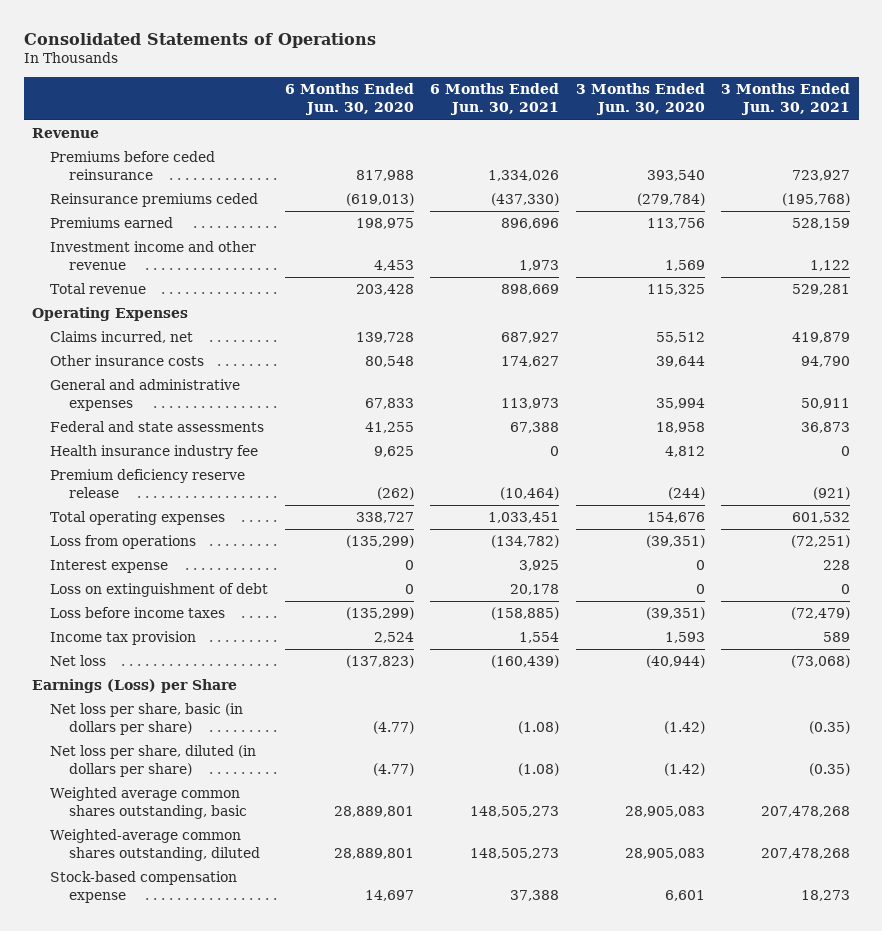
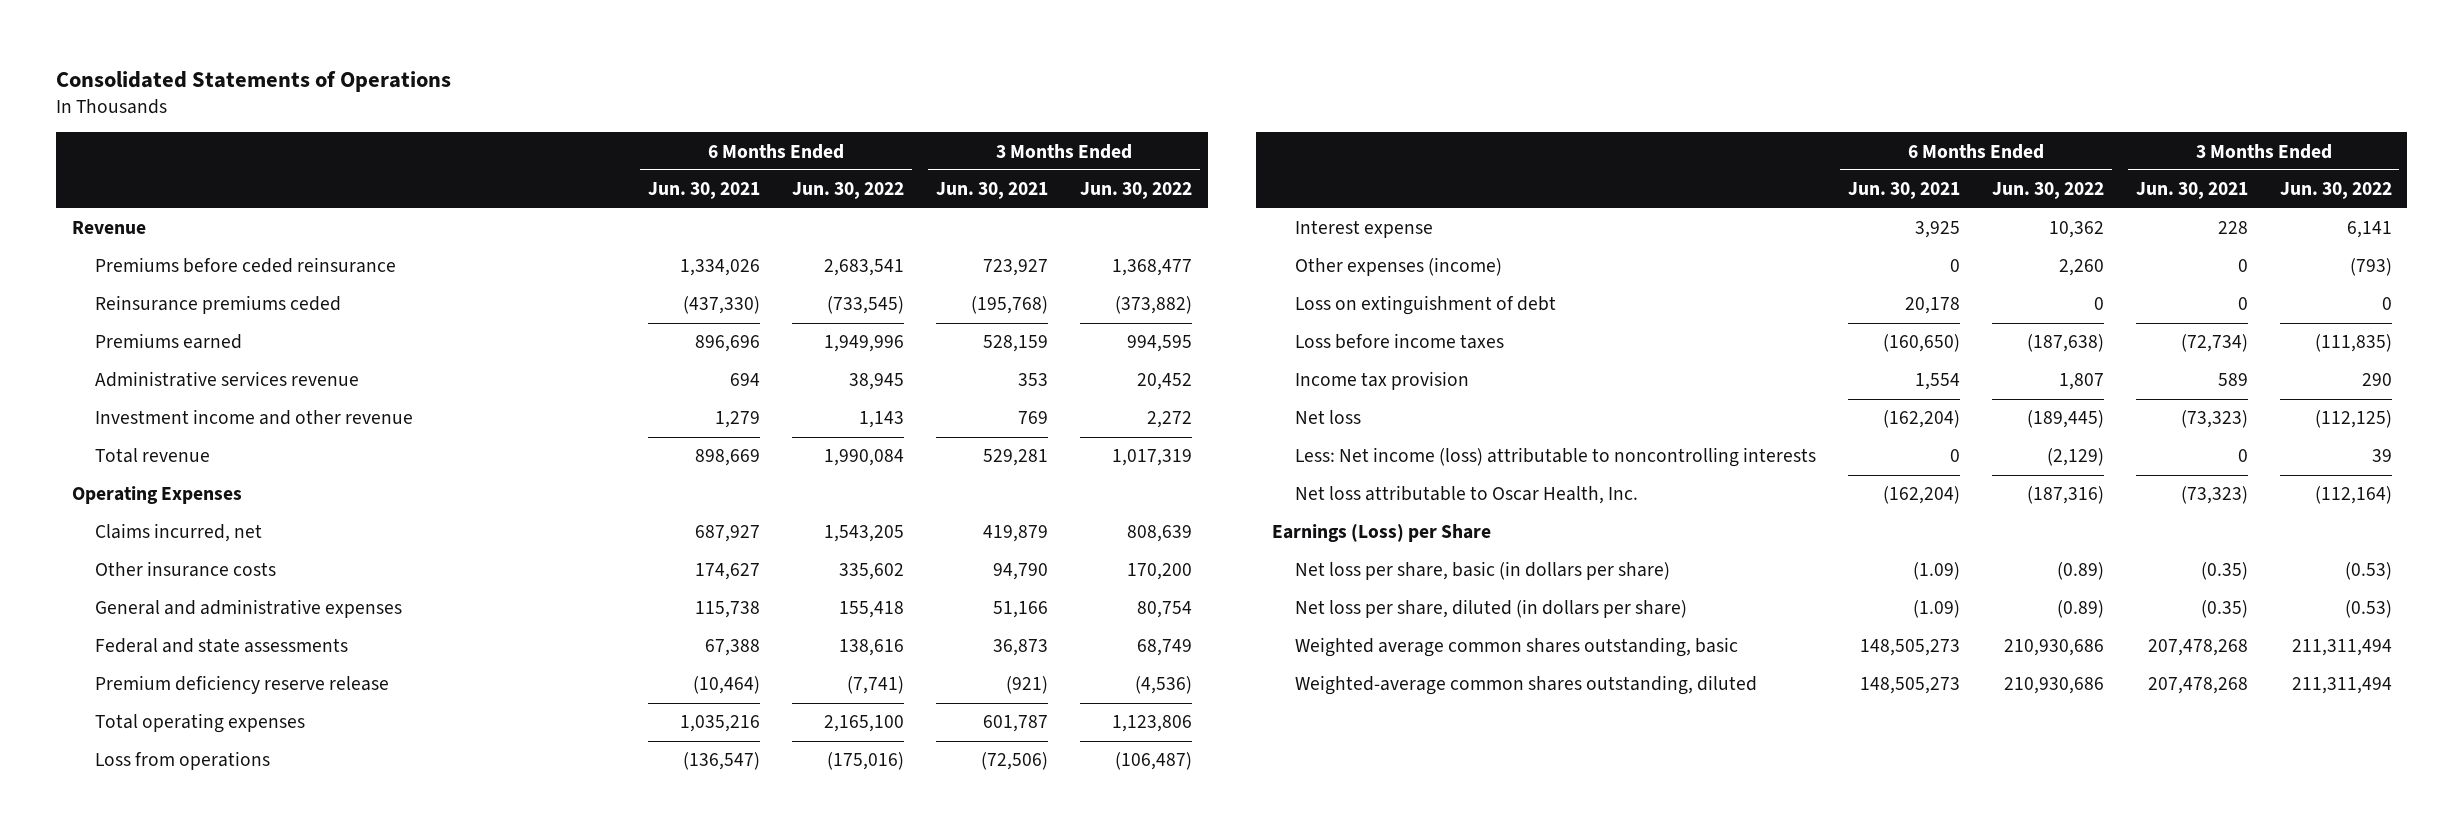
[284,83,414,116] 6 Months Ended Jun. 30, 2020 -> none
[575,83,705,116] 3 Months Ended Jun. 30, 2020 -> none
none -> [791,182,904,200] Jun. 30, 2022
none -> [1079,182,1192,200] Jun. 30, 2022
none -> [95,371,360,388] Administrative services revenue
[519,260,560,272] 1,973 -> [714,411,760,429] 1,279
[810,260,851,272] 1,122 -> [1017,411,1048,425] 769
[501,398,560,410] 113,973 -> [694,601,760,619] 115,738
[801,398,851,410] 50,911 -> [992,601,1048,619] 51,166
[50,445,259,460] Health insurance industry fee -> none
[488,512,560,524] 1,033,451 -> [679,715,760,733] 1,035,216
[792,512,851,524] 601,532 -> [982,715,1048,733] 601,787
[491,535,560,549] (134,782) -> [682,752,760,771] (136,547)
[791,535,851,549] (72,251) -> [980,752,1048,771] (72,506)
none -> [1294,257,1502,277] Other expenses (income)
[491,607,560,621] (158,885) -> [1882,334,1960,353] (160,650)
[791,607,851,621] (72,479) -> [2180,334,2248,353] (72,734)
[491,655,560,669] (160,439) -> [1882,410,1960,429] (162,204)
[791,655,851,669] (73,068) -> [2180,410,2248,429] (73,323)
none -> [1294,447,1816,468] Less: Net income (loss) attributable to noncontrolling interests
none -> [1294,485,1638,505] Net loss attributable to Oscar Health, Inc.
[518,721,560,735] (1.08) -> [1912,562,1960,581] (1.09)
[518,763,560,777] (1.08) -> [1912,600,1960,619] (1.09)
[50,871,238,904] Stock-based compensation expense -> none

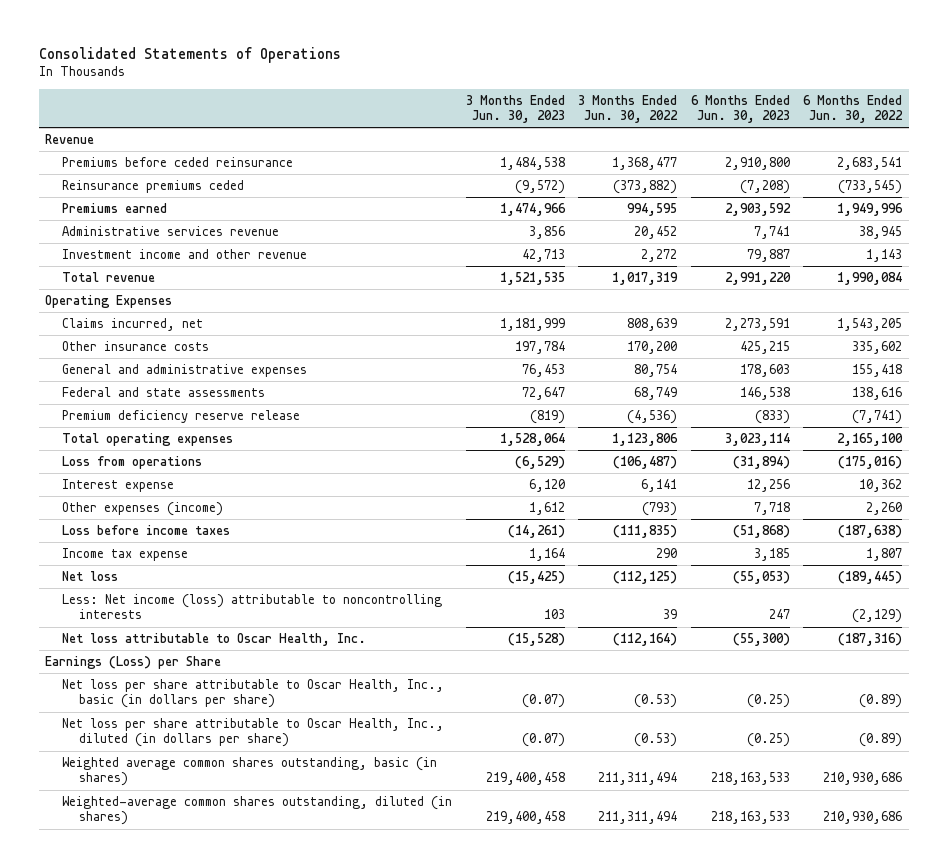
[647,182,760,200] Jun. 30, 2021 -> none
[935,182,1048,200] Jun. 30, 2021 -> none
none -> [465,95,565,124] 3 Months Ended Jun. 30, 2023
none -> [690,95,790,124] 6 Months Ended Jun. 30, 2023
[1294,295,1556,316] Loss on extinguishment of debt -> none
[1294,371,1469,391] Income tax provision -> [62,548,189,562] Income tax expense
[1294,561,1670,581] Net loss per share, basic (in dollars per share) -> [62,679,445,709] Net loss per share attributable to Oscar Health, Inc., basic (in dollars per share)
[1294,599,1687,619] Net loss per share, diluted (in dollars per share) -> [62,718,445,748] Net loss per share attributable to Oscar Health, Inc., diluted (in dollars per share)
[1294,637,1738,658] Weighted average common shares outstanding, basic -> [62,757,438,787] Weighted average common shares outstanding, basic (in shares)
[1294,675,1757,696] Weighted-average common shares outstanding, diluted -> [62,796,453,826] Weighted-average common shares outstanding, diluted (in shares)

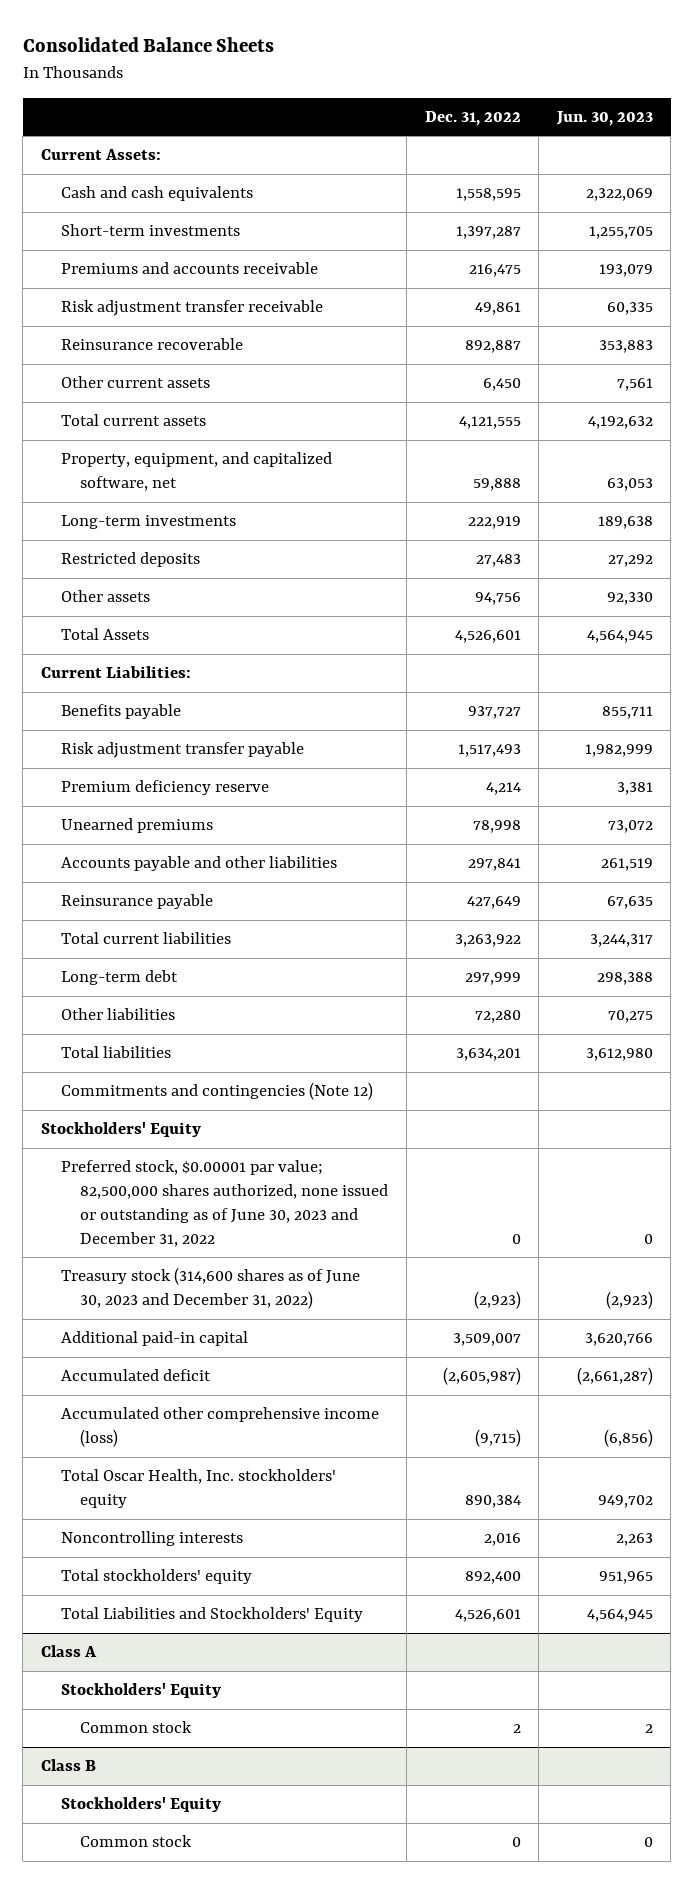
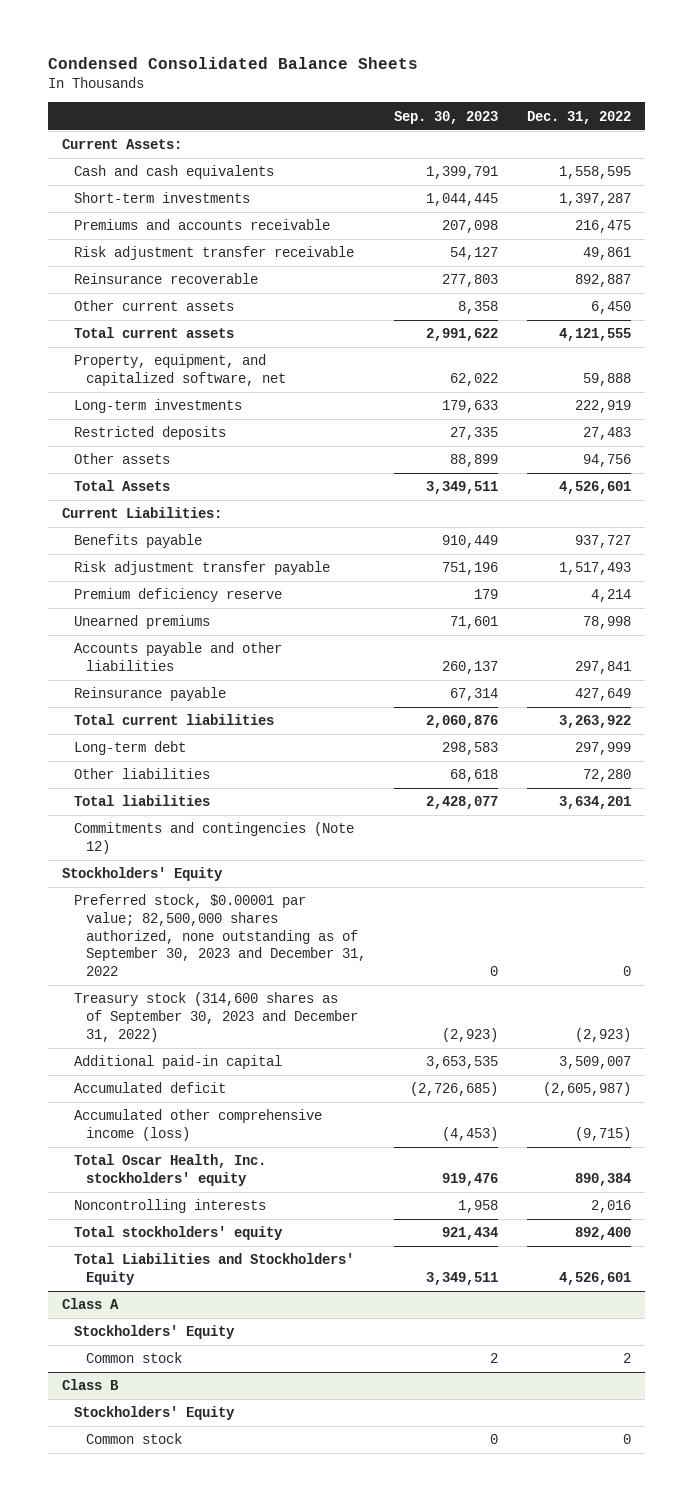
[22,37,274,53] Consolidated Balance Sheets -> [47,57,418,70] Condensed Consolidated Balance Sheets
[555,110,653,126] Jun. 30, 2023 -> none
none -> [394,110,499,124] Sep. 30, 2023
[60,1160,389,1247] Preferred stock, $0.00001 par value; 82,500,000 shares authorized, none issued or outstanding as of June 30, 2023 and December 31, 2022 -> [73,894,367,977] Preferred stock, $0.00001 par value; 82,500,000 shares authorized, none outstanding as of September 30, 2023 and December 31, 2022
[60,1267,360,1310] Treasury stock (314,600 shares as of June 30, 2023 and December 31, 2022) -> [73,992,359,1042] Treasury stock (314,600 shares as of September 30, 2023 and December 31, 2022)

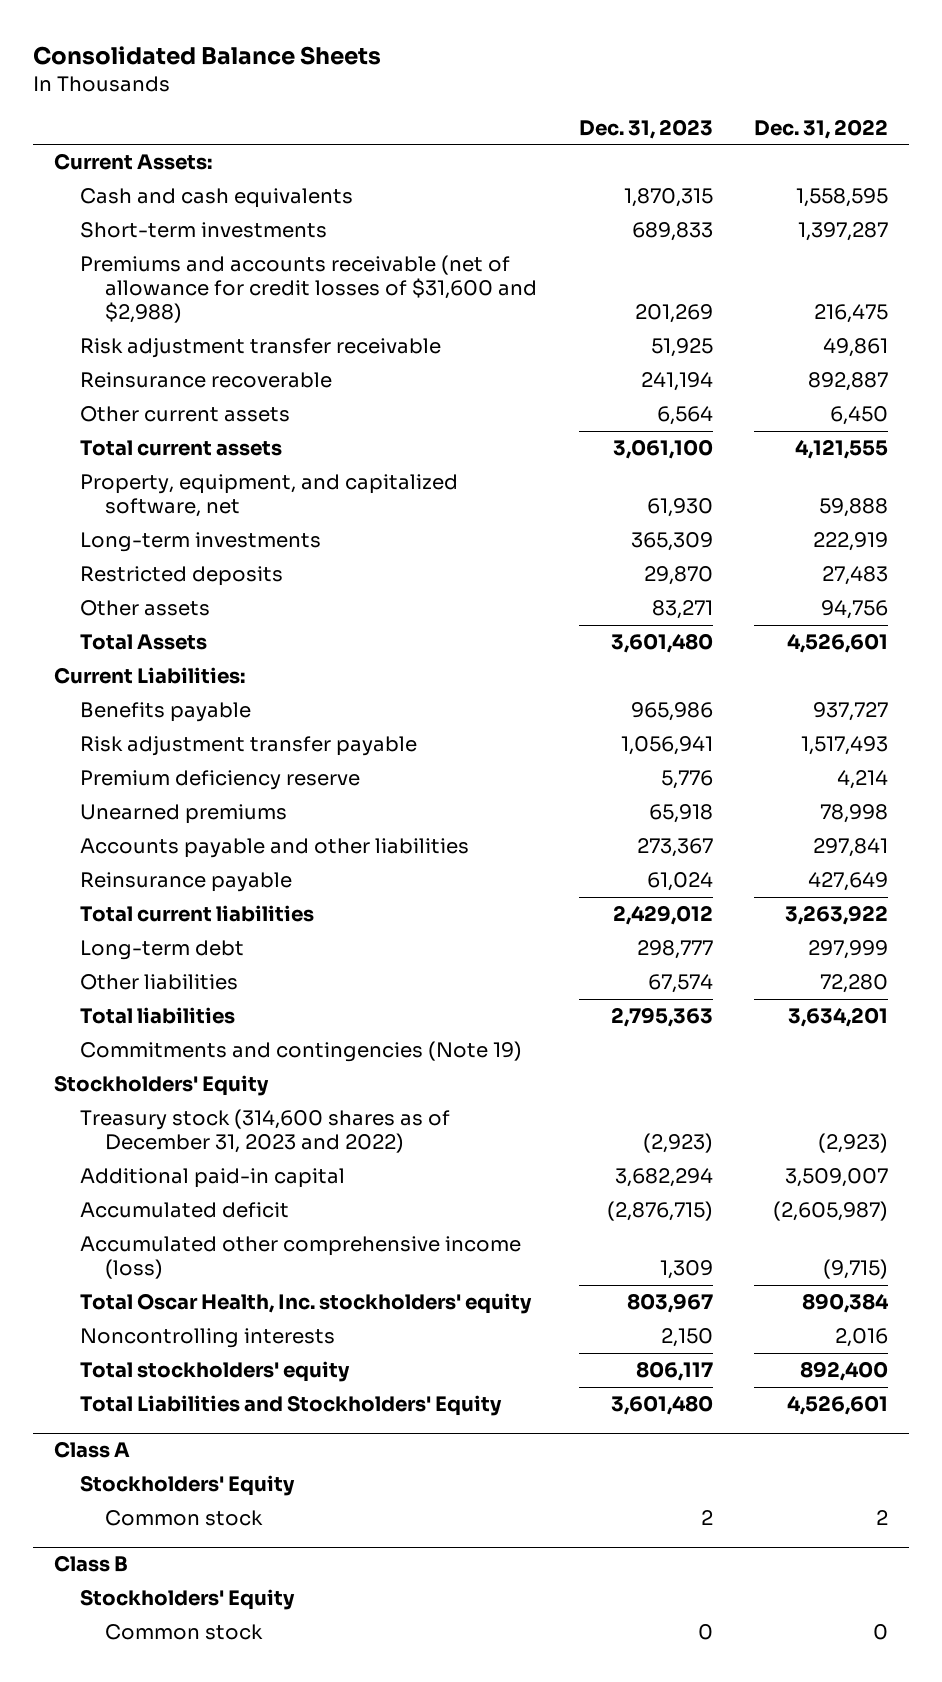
[47,57,418,70] Condensed Consolidated Balance Sheets -> [33,46,382,66] Consolidated Balance Sheets
[394,110,499,124] Sep. 30, 2023 -> none
none -> [578,118,713,139] Dec. 31, 2023
[73,219,330,231] Premiums and accounts receivable -> [79,255,538,324] Premiums and accounts receivable (net of allowance for credit losses of $31,600 and $2,988)
[73,822,354,855] Commitments and contingencies (Note 12) -> [79,1041,522,1063] Commitments and contingencies (Note 19)
[73,894,367,977] Preferred stock, $0.00001 par value; 82,500,000 shares authorized, none outstanding as of September 30, 2023 and December 31, 2022 -> none
[73,992,359,1042] Treasury stock (314,600 shares as of September 30, 2023 and December 31, 2022) -> [79,1109,450,1154] Treasury stock (314,600 shares as of December 31, 2023 and 2022)

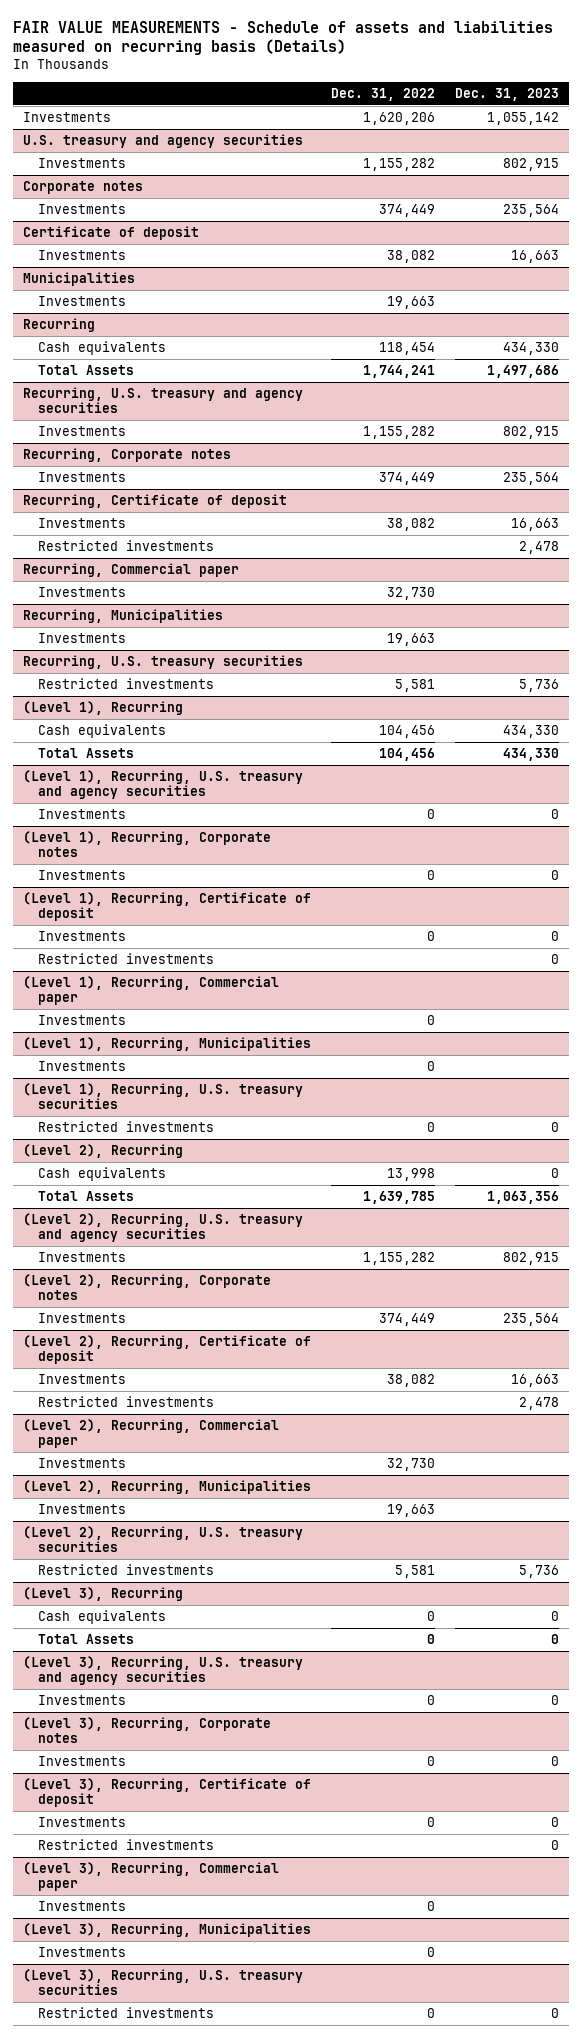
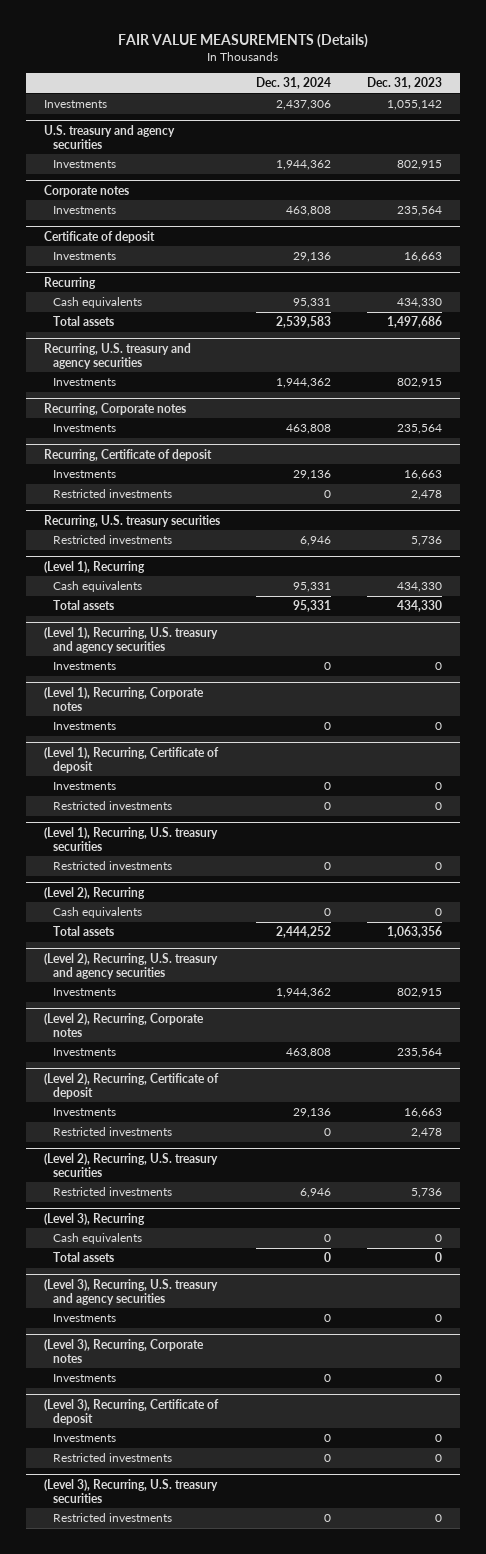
[13,20,554,56] FAIR VALUE MEASUREMENTS - Schedule of assets and liabilities measured on recurring basis (Details) -> [118,33,369,48] FAIR VALUE MEASUREMENTS (Details)
[331,88,436,102] Dec. 31, 2022 -> none
none -> [256,77,332,90] Dec. 31, 2024
[23,272,136,287] Municipalities -> none
[38,296,127,307] Investments -> none
[38,365,135,376] Total Assets -> [53,316,115,327] Total assets
[23,563,240,578] Recurring, Commercial paper -> none
[38,587,127,598] Investments -> none
[23,609,224,624] Recurring, Municipalities -> none
[38,633,127,644] Investments -> none
[38,748,135,759] Total Assets -> [53,600,115,611] Total assets
[23,976,280,1006] (Level 1), Recurring, Commercial paper -> none
[38,1015,127,1026] Investments -> none
[23,1037,312,1052] (Level 1), Recurring, Municipalities -> none
[38,1061,127,1072] Investments -> none
[38,1191,135,1202] Total Assets -> [53,926,115,937] Total assets
[23,1419,280,1449] (Level 2), Recurring, Commercial paper -> none
[38,1458,127,1469] Investments -> none
[23,1480,312,1495] (Level 2), Recurring, Municipalities -> none
[38,1504,127,1515] Investments -> none
[38,1634,135,1645] Total Assets -> [53,1252,115,1263] Total assets
[23,1862,280,1892] (Level 3), Recurring, Commercial paper -> none
[38,1901,127,1912] Investments -> none
[23,1923,312,1938] (Level 3), Recurring, Municipalities -> none
[38,1947,127,1958] Investments -> none

